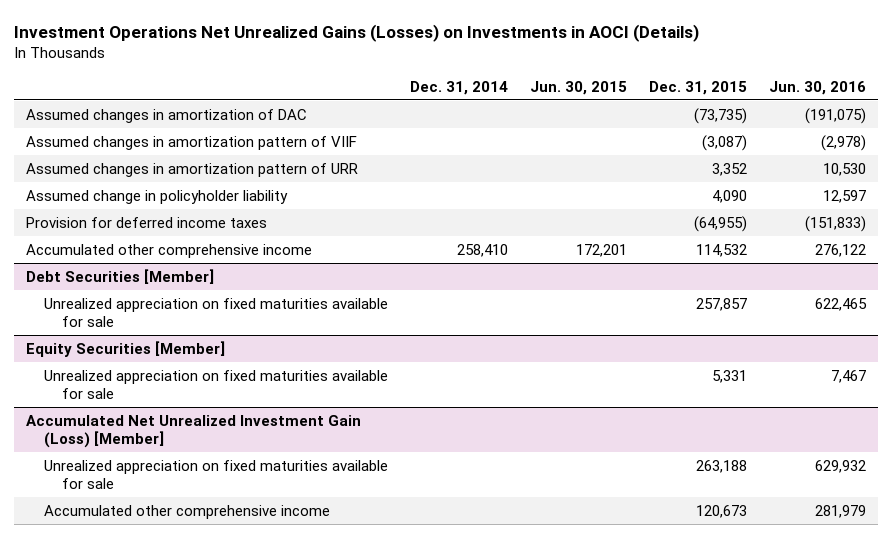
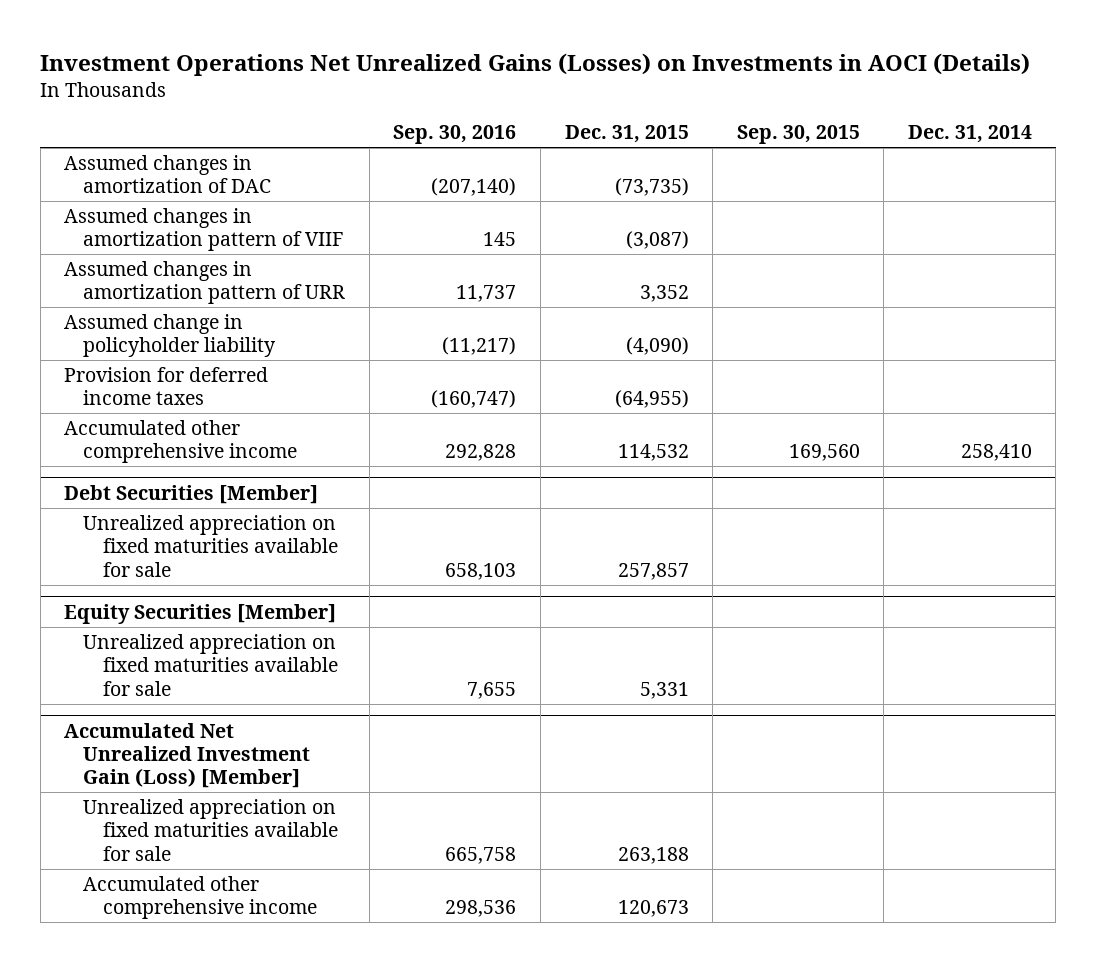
[530,80,628,95] Jun. 30, 2015 -> none
[769,80,867,95] Jun. 30, 2016 -> none
none -> [393,125,517,145] Sep. 30, 2016
none -> [736,125,860,145] Sep. 30, 2015
[712,189,748,203] 4,090 -> [625,337,689,356] (4,090)

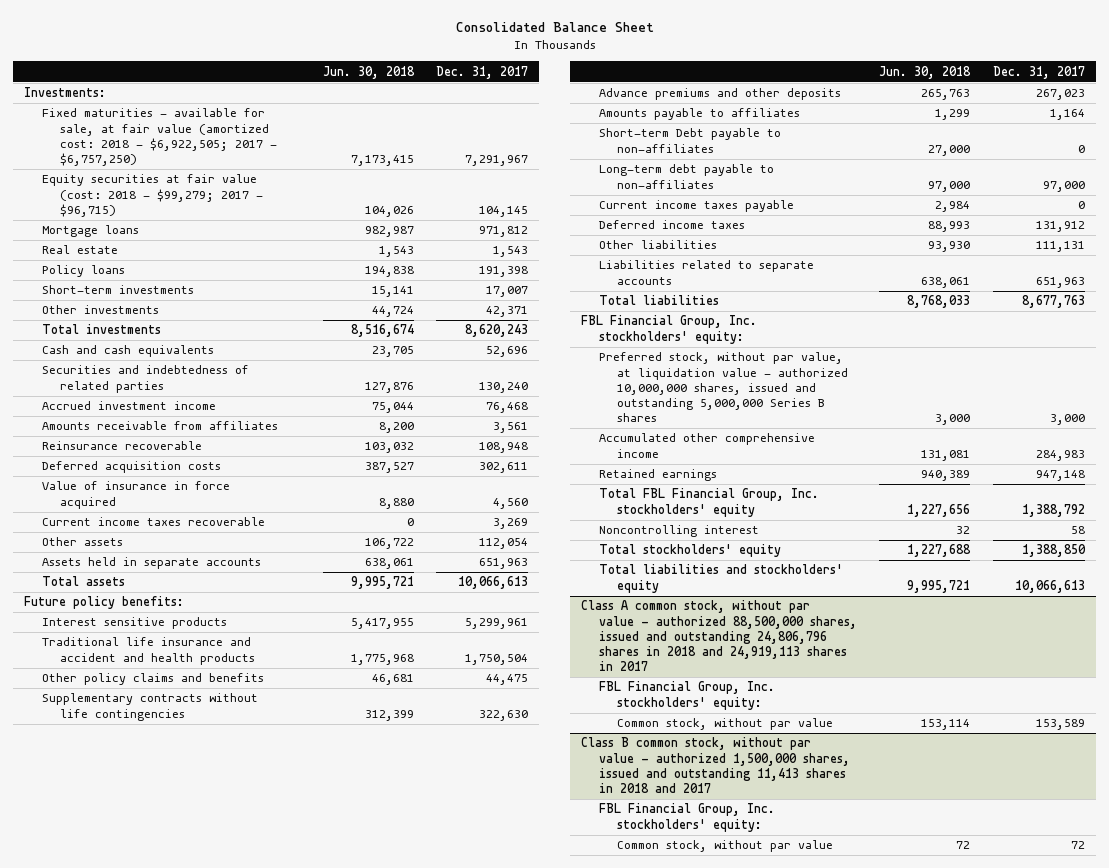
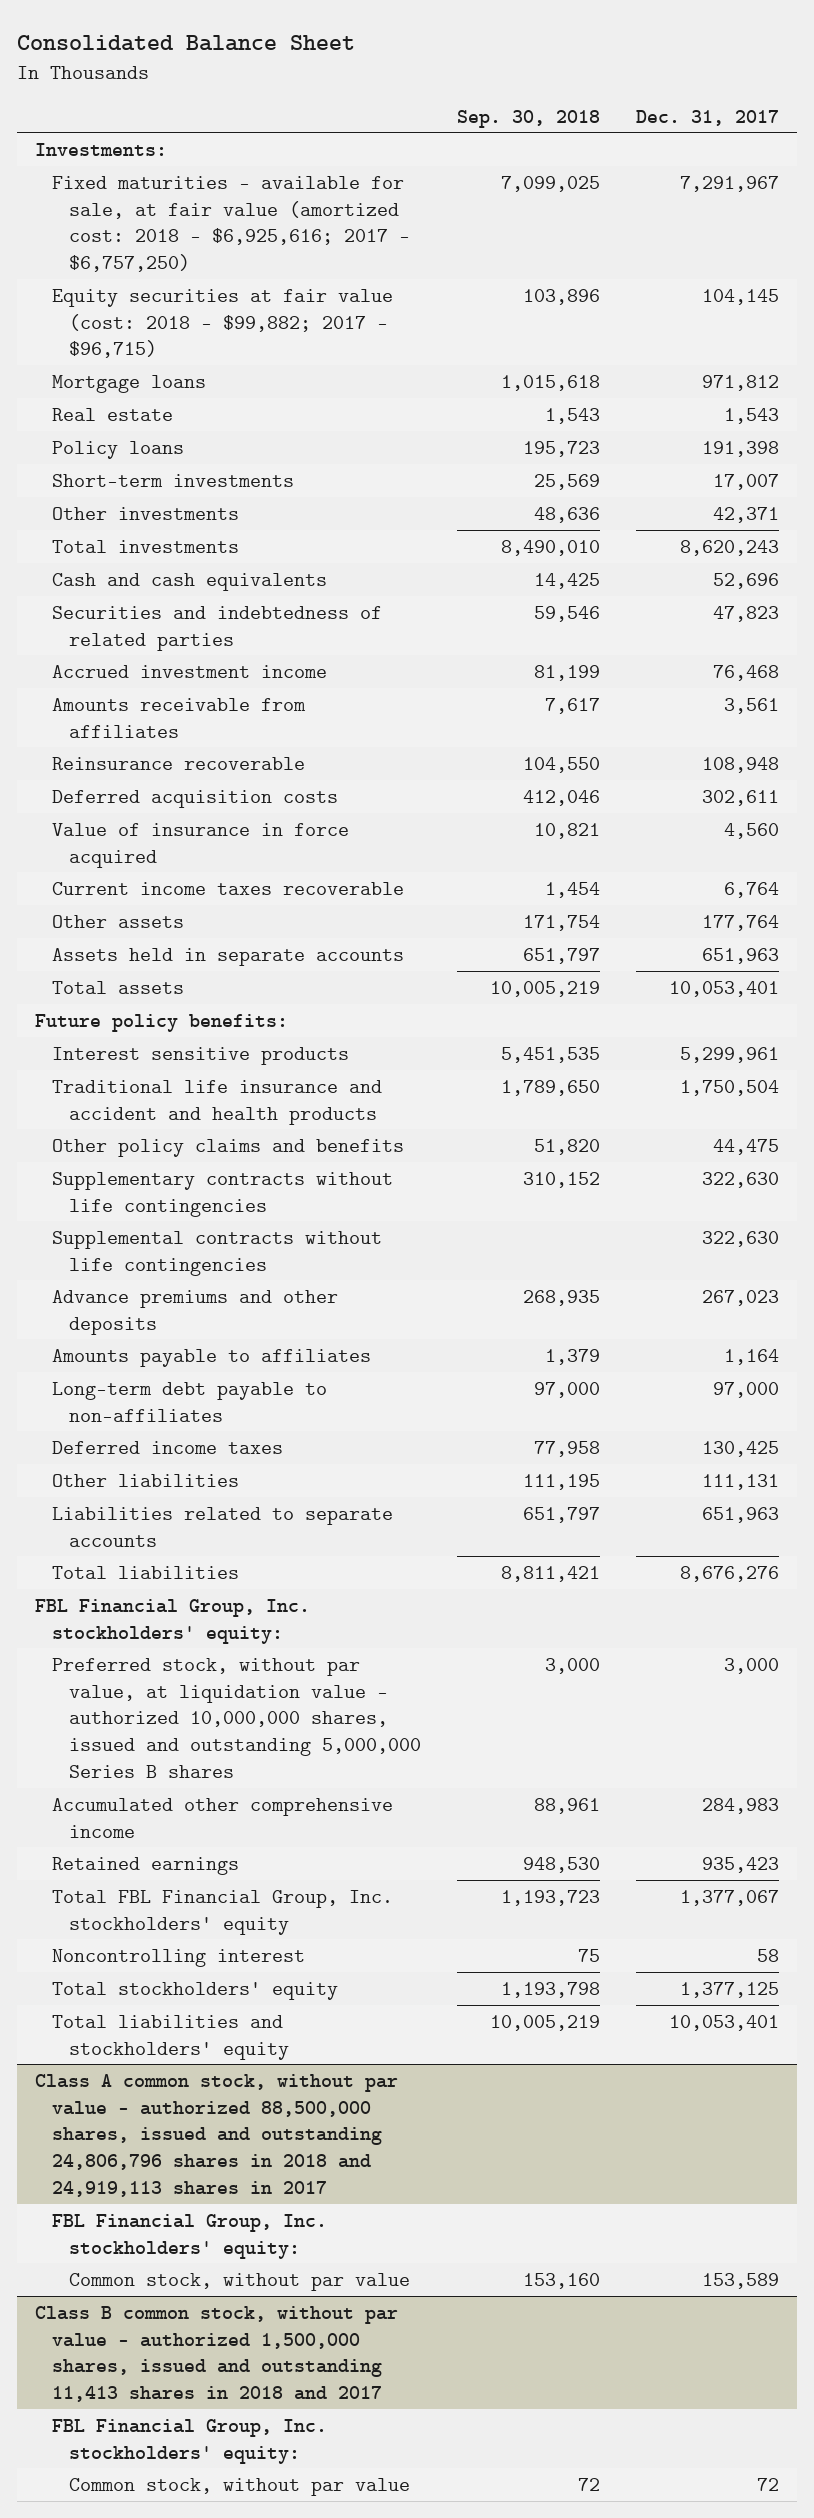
[322,65,415,79] Jun. 30, 2018 -> none
none -> [457,109,601,128] Sep. 30, 2018
[42,108,277,167] Fixed maturities - available for sale, at fair value (amortized cost: 2018 - $6,922,505; 2017 - $6,757,250) -> [52,175,411,273] Fixed maturities - available for sale, at fair value (amortized cost: 2018 - $6,925,616; 2017 - $6,757,250)
[42,174,263,217] Equity securities at fair value (cost: 2018 - $99,279; 2017 - $96,715) -> [52,288,394,359] Equity securities at fair value (cost: 2018 - $99,882; 2017 - $96,715)
[478,381,528,393] 130,240 -> [712,605,779,622] 47,823
[492,518,528,530] 3,269 -> [723,881,779,898] 6,764
[478,538,528,550] 112,054 -> [701,914,779,931] 177,764
[457,576,528,590] 10,066,613 -> [668,980,779,997] 10,053,401
none -> [52,1230,383,1276] Supplemental contracts without life contingencies
[598,128,781,153] Short-term Debt payable to non-affiliates -> none
[598,200,794,213] Current income taxes payable -> none
[1035,221,1085,233] 131,912 -> [701,1440,779,1457] 130,425
[1021,295,1085,309] 8,677,763 -> [679,1565,779,1582] 8,676,276
[1035,470,1085,482] 947,148 -> [701,1856,779,1873] 935,423
[1021,503,1085,517] 1,388,792 -> [679,1889,779,1906] 1,377,067
[1021,544,1086,558] 1,388,850 -> [679,1981,779,1998] 1,377,125
[1014,579,1085,593] 10,066,613 -> [668,2014,779,2031] 10,053,401

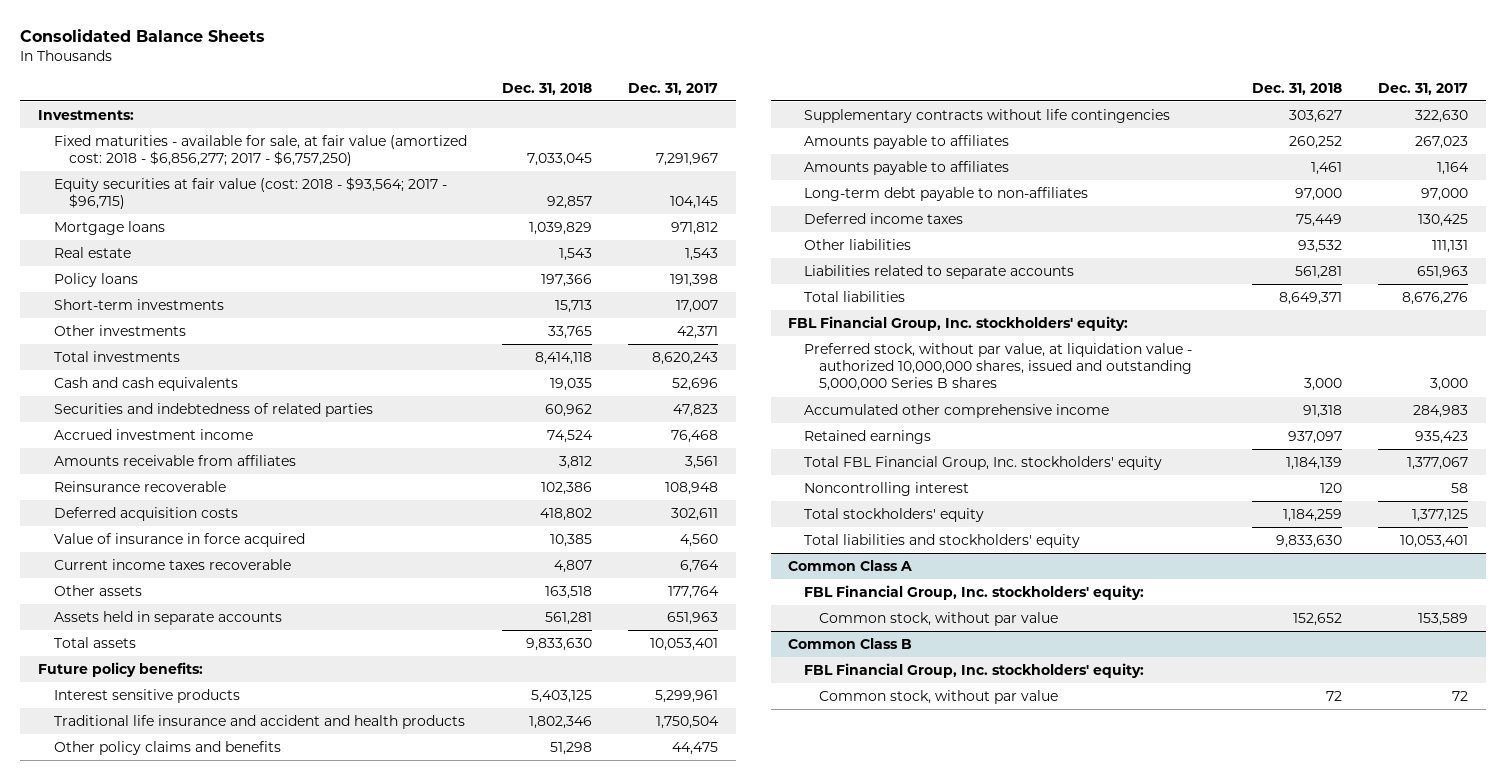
[17,35,356,52] Consolidated Balance Sheet -> [20,29,266,43] Consolidated Balance Sheets
[457,109,601,128] Sep. 30, 2018 -> none
none -> [502,82,593,95] Dec. 31, 2018
[52,175,411,273] Fixed maturities - available for sale, at fair value (amortized cost: 2018 - $6,925,616; 2017 - $6,757,250) -> [53,134,467,167] Fixed maturities - available for sale, at fair value (amortized cost: 2018 - $6,856,277; 2017 - $6,757,250)
[52,288,394,359] Equity securities at fair value (cost: 2018 - $99,882; 2017 - $96,715) -> [53,176,447,210] Equity securities at fair value (cost: 2018 - $93,564; 2017 - $96,715)
[52,1230,383,1276] Supplemental contracts without life contingencies -> none
[52,1289,339,1335] Advance premiums and other deposits -> [803,134,1009,149] Amounts payable to affiliates
[35,2073,399,2197] Class A common stock, without par value - authorized 88,500,000 shares, issued and outstanding 24,806,796 shares in 2018 and 24,919,113 shares in 2017 -> [788,559,913,571] Common Class A
[35,2305,399,2403] Class B common stock, without par value - authorized 1,500,000 shares, issued and outstanding 11,413 shares in 2018 and 2017 -> [788,637,913,649] Common Class B

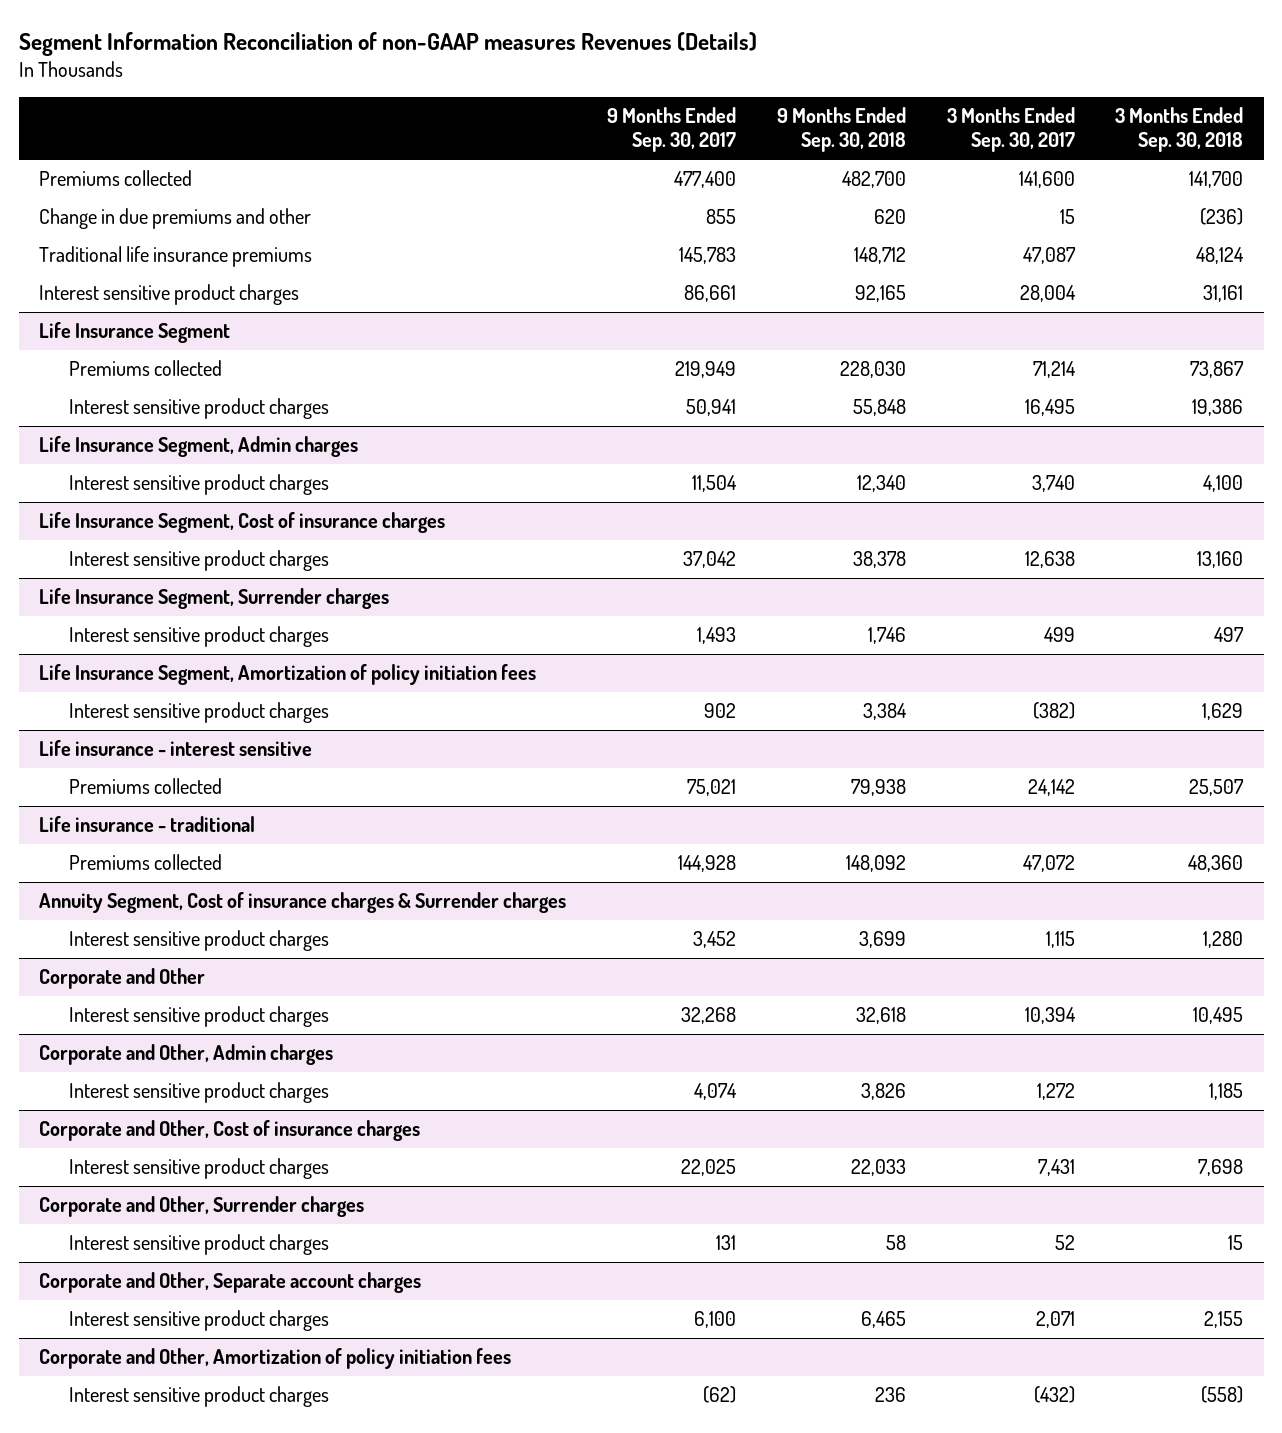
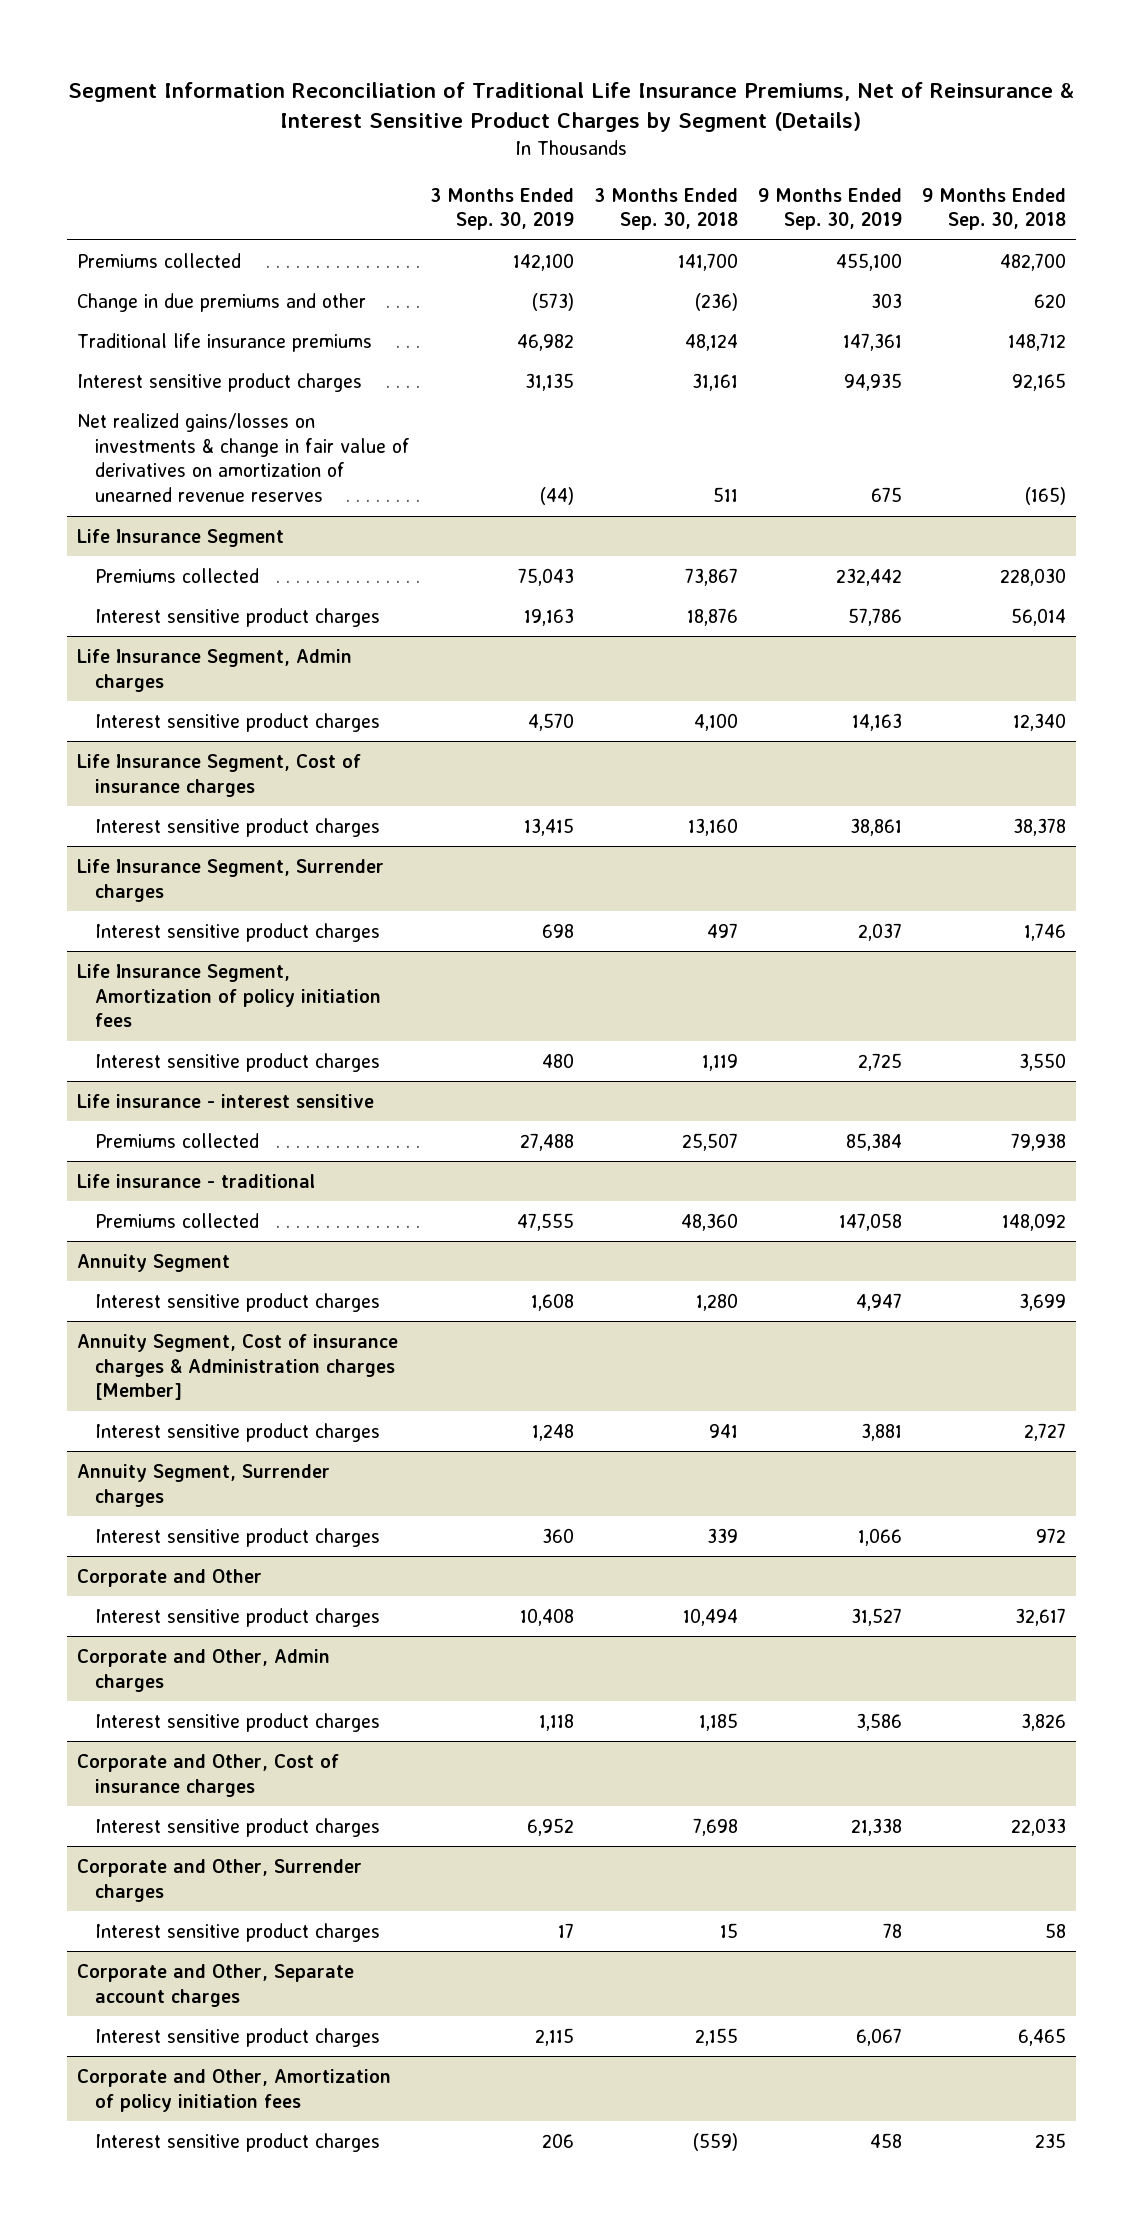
[18,31,757,56] Segment Information Reconciliation of non-GAAP measures Revenues (Details) -> [68,81,1075,133] Segment Information Reconciliation of Traditional Life Insurance Premiums, Net of Reinsurance & Interest Sensitive Product Charges by Segment (Details)
[606,107,736,153] 9 Months Ended Sep. 30, 2017 -> none
[946,107,1075,153] 3 Months Ended Sep. 30, 2017 -> none
none -> [429,187,574,231] 3 Months Ended Sep. 30, 2019
none -> [757,187,902,231] 9 Months Ended Sep. 30, 2019
none -> [76,412,410,503] Net realized gains/losses on investments & change in fair value of derivatives on amortization of unearned revenue reserves
[852,399,906,417] 55,848 -> [1010,607,1066,626] 56,014
[1192,399,1244,417] 19,386 -> [686,607,738,626] 18,876
[862,703,907,721] 3,384 -> [1018,1052,1066,1071] 3,550
[1202,703,1244,721] 1,629 -> [701,1053,738,1071] 1,119
[38,892,566,914] Annuity Segment, Cost of insurance charges & Surrender charges -> none
none -> [76,1253,230,1272] Annuity Segment
none -> [76,1333,398,1401] Annuity Segment, Cost of insurance charges & Administration charges [Member]
none -> [94,1422,380,1442] Interest sensitive product charges
none -> [76,1463,330,1507] Annuity Segment, Surrender charges
none -> [94,1527,380,1547] Interest sensitive product charges
[855,1007,906,1025] 32,618 -> [1014,1607,1066,1626] 32,617
[1193,1007,1244,1025] 10,495 -> [682,1607,738,1626] 10,494
[874,1387,906,1403] 236 -> [1034,2132,1066,2148] 235
[1201,1386,1244,1404] (558) -> [692,2132,738,2151] (559)

